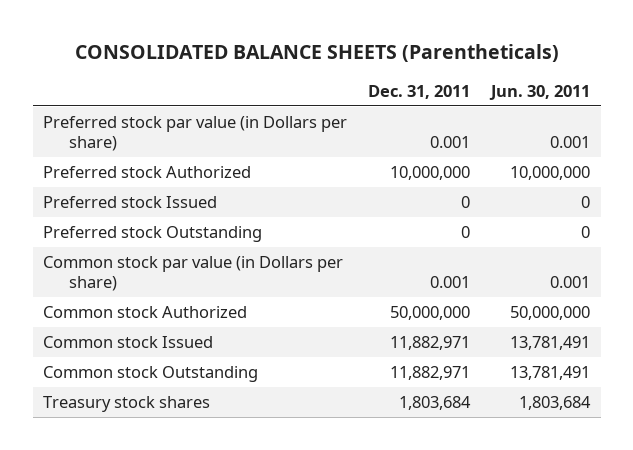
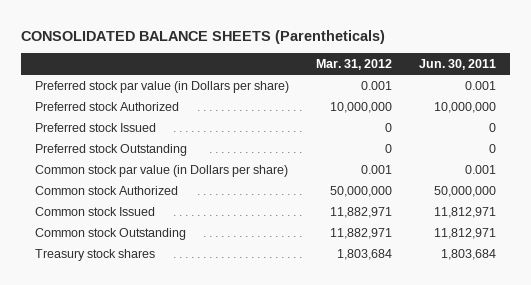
[368,84,471,99] Dec. 31, 2011 -> none
none -> [315,58,392,70] Mar. 31, 2012
[510,336,591,351] 13,781,491 -> [434,206,497,218] 11,812,971
[510,366,591,381] 13,781,491 -> [434,227,497,239] 11,812,971

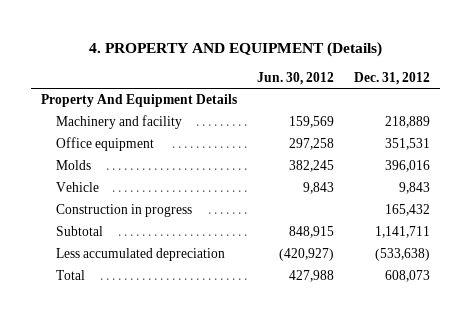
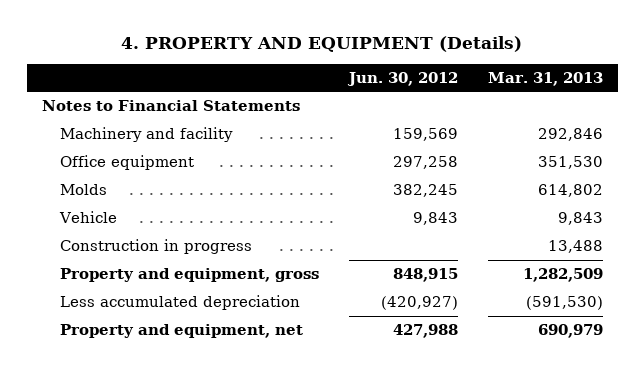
[353,71,430,85] Dec. 31, 2012 -> none
none -> [487,71,603,86] Mar. 31, 2013
[41,94,238,108] Property And Equipment Details -> none
none -> [41,100,300,112] Notes to Financial Statements
[55,226,103,237] Subtotal -> [59,268,319,283] Property and equipment, gross
[55,270,85,281] Total -> [59,324,303,339] Property and equipment, net

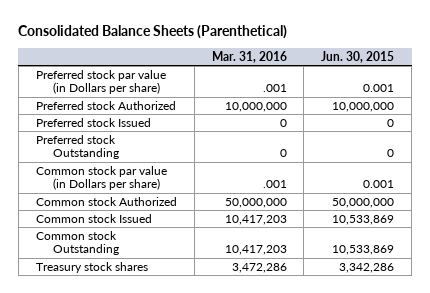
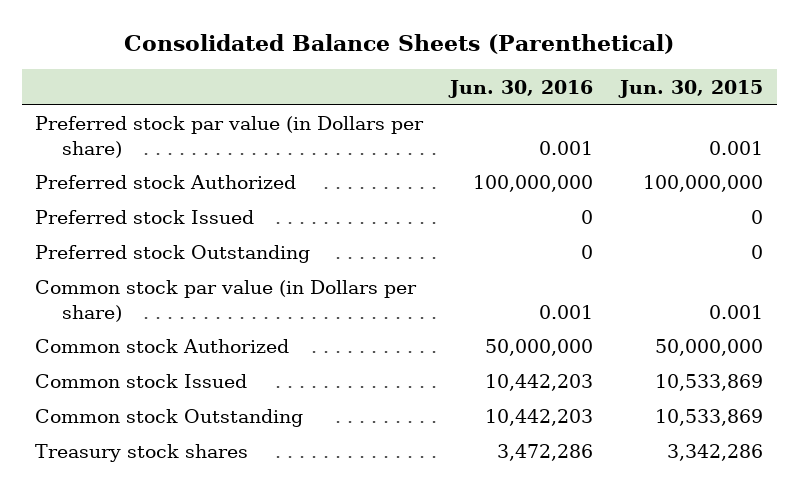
[211,50,287,63] Mar. 31, 2016 -> none
none -> [448,79,594,98] Jun. 30, 2016
[332,101,395,112] 10,000,000 -> [643,175,764,193] 100,000,000

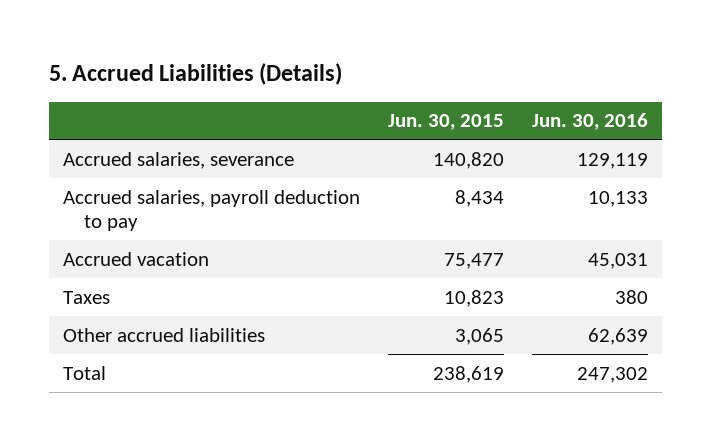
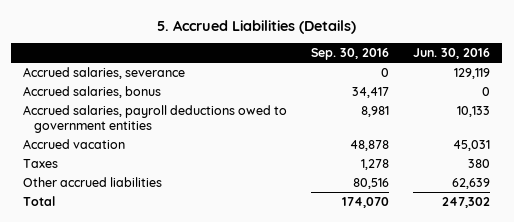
[387,114,504,131] Jun. 30, 2015 -> none
none -> [311,48,390,61] Sep. 30, 2016
none -> [23,85,162,98] Accrued salaries, bonus
[62,189,360,231] Accrued salaries, payroll deduction to pay -> [23,104,288,134] Accrued salaries, payroll deductions owed to government entities

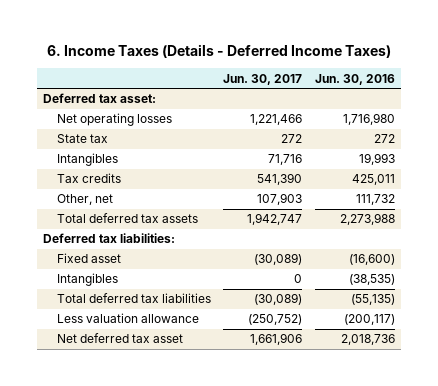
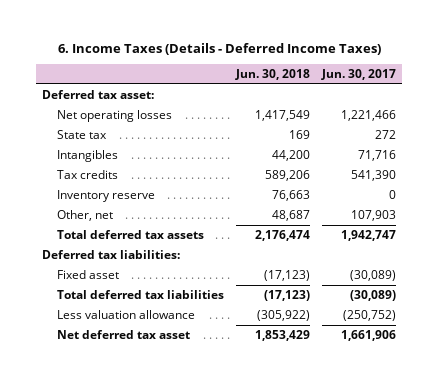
[314,73,395,85] Jun. 30, 2016 -> none
none -> [235,69,311,81] Jun. 30, 2018
none -> [57,189,156,202] Inventory reserve
[56,273,118,287] Intangibles -> none

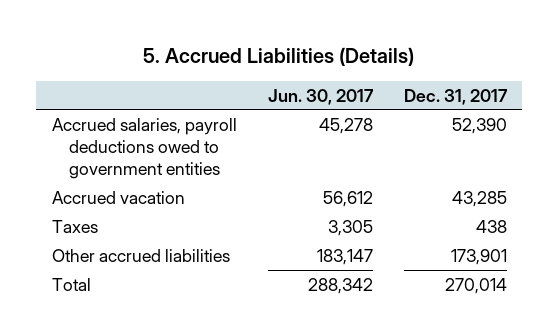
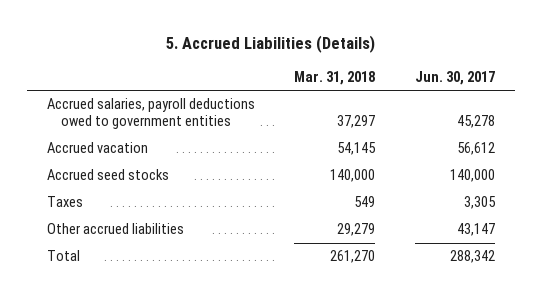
[403,88,508,105] Dec. 31, 2017 -> none
none -> [294,70,376,85] Mar. 31, 2018
none -> [46,169,169,181] Accrued seed stocks
[316,248,373,265] 183,147 -> [457,223,496,237] 43,147

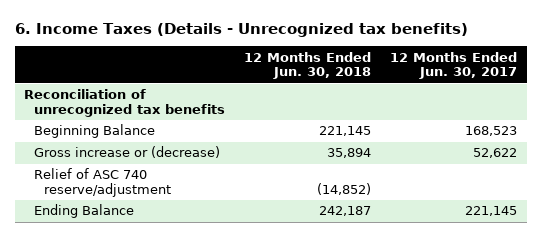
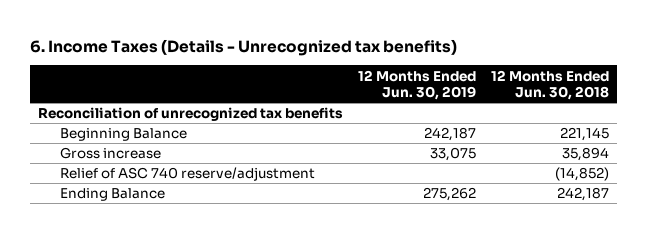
[390,51,518,80] 12 Months Ended Jun. 30, 2017 -> none
none -> [358,69,477,101] 12 Months Ended Jun. 30, 2019
[34,146,221,159] Gross increase or (decrease) -> [59,147,161,160] Gross increase

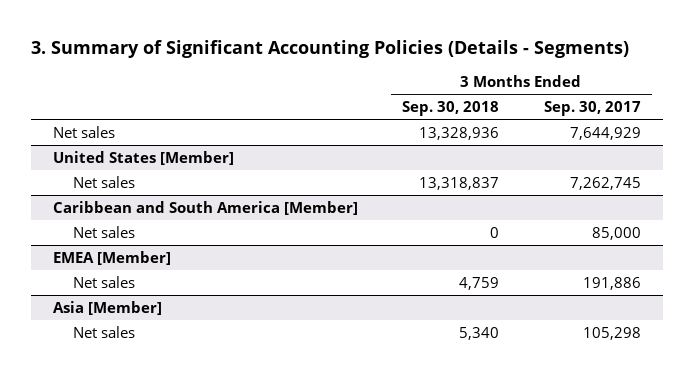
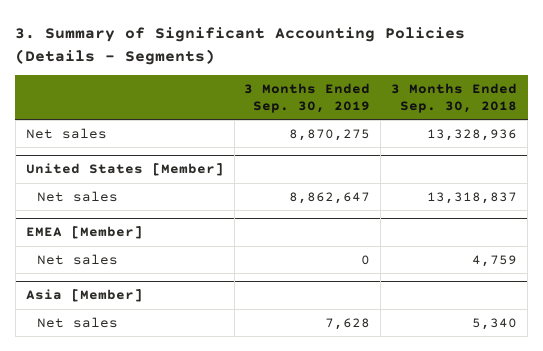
[543,101,641,117] Sep. 30, 2017 -> none
none -> [244,83,371,114] 3 Months Ended Sep. 30, 2019
[52,200,358,215] Caribbean and South America [Member] -> none
[73,225,136,238] Net sales -> none

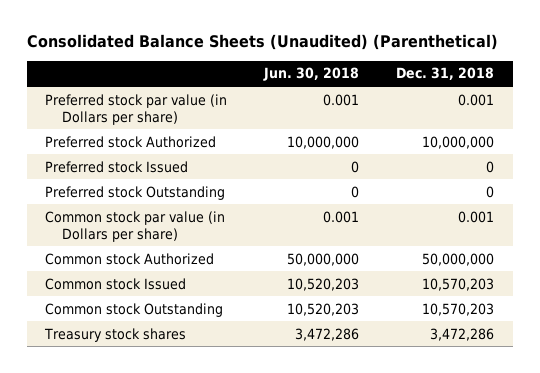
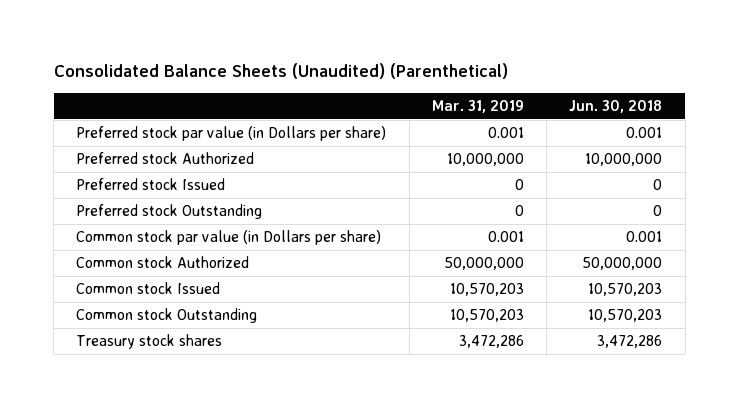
[396,67,495,81] Dec. 31, 2018 -> none
none -> [431,100,524,114] Mar. 31, 2019
[287,277,360,291] 10,520,203 -> [588,283,663,297] 10,570,203
[287,302,360,316] 10,520,203 -> [588,309,663,323] 10,570,203

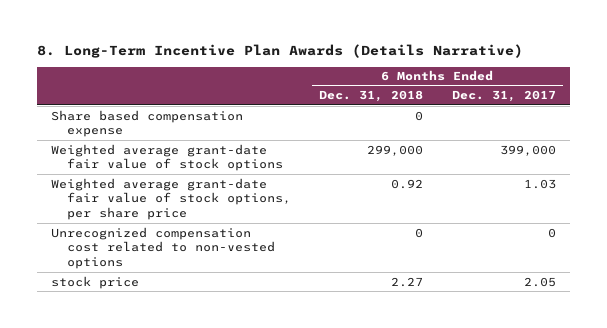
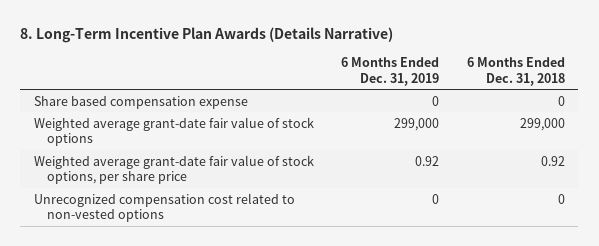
[451,90,556,103] Dec. 31, 2017 -> none
none -> [341,57,440,86] 6 Months Ended Dec. 31, 2019
[51,275,140,289] stock price -> none

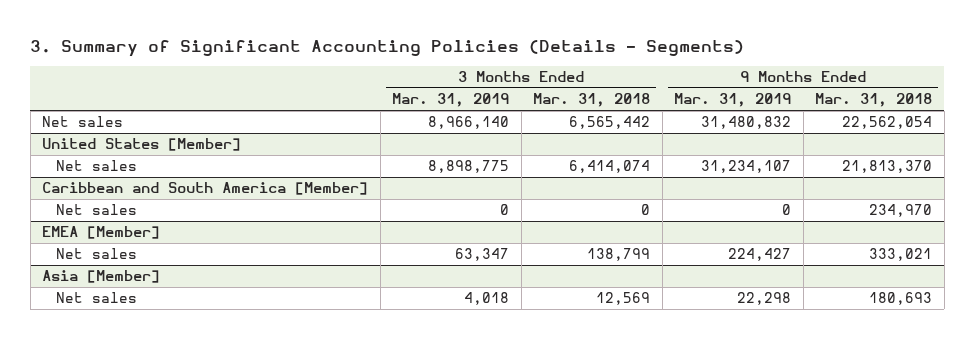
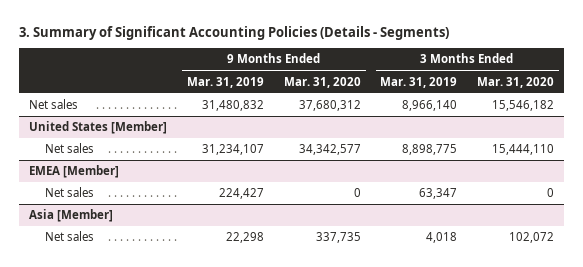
[533,93,651,108] Mar. 31, 2018 -> none
[815,93,933,108] Mar. 31, 2018 -> none
none -> [283,76,361,88] Mar. 31, 2020
none -> [477,76,555,88] Mar. 31, 2020
[42,182,369,196] Caribbean and South America [Member] -> none
[56,204,138,216] Net sales -> none

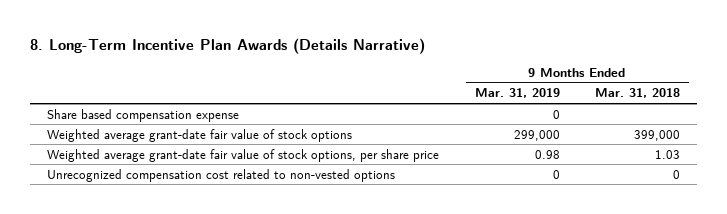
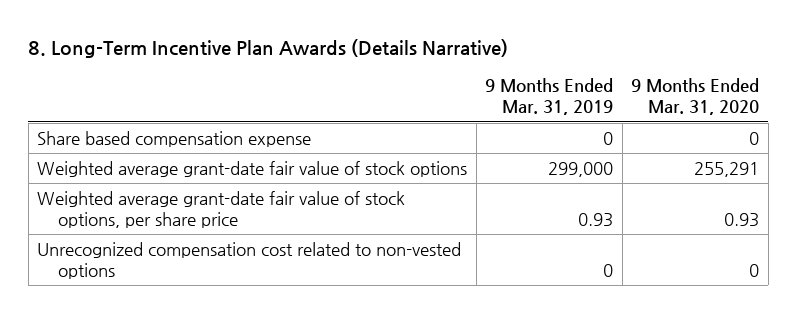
[594,88,680,99] Mar. 31, 2018 -> none
none -> [631,77,760,116] 9 Months Ended Mar. 31, 2020
[534,149,560,159] 0.98 -> [578,213,614,228] 0.93

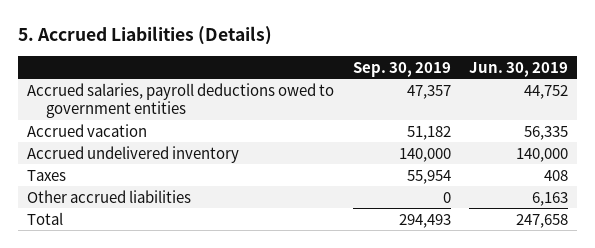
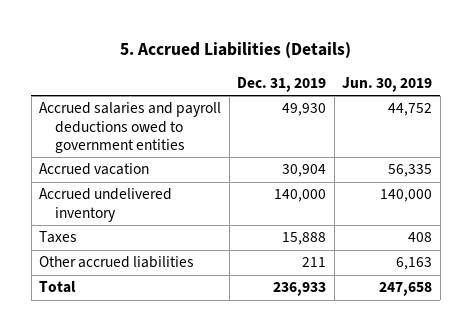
[352,61,451,77] Sep. 30, 2019 -> none
none -> [237,76,327,92] Dec. 31, 2019
[27,82,335,118] Accrued salaries, payroll deductions owed to government entities -> [39,102,222,153] Accrued salaries and payroll deductions owed to government entities

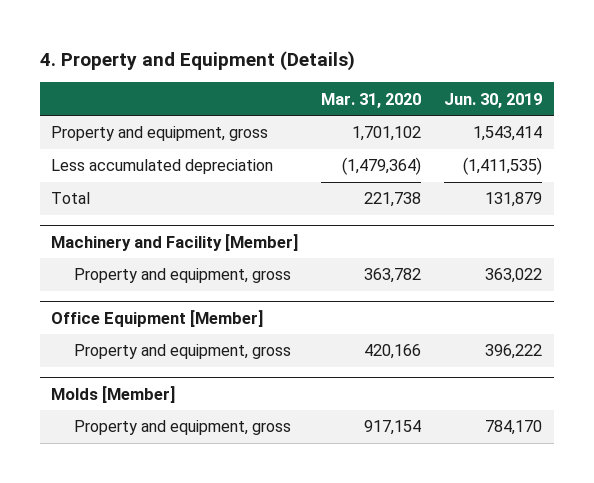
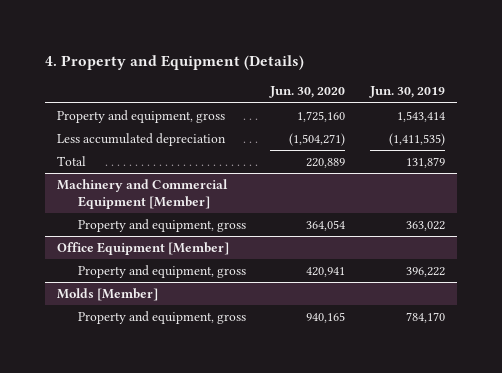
[321,92,422,108] Mar. 31, 2020 -> none
none -> [269,86,346,99] Jun. 30, 2020
[51,233,299,251] Machinery and Facility [Member] -> [57,179,229,210] Machinery and Commercial Equipment [Member]

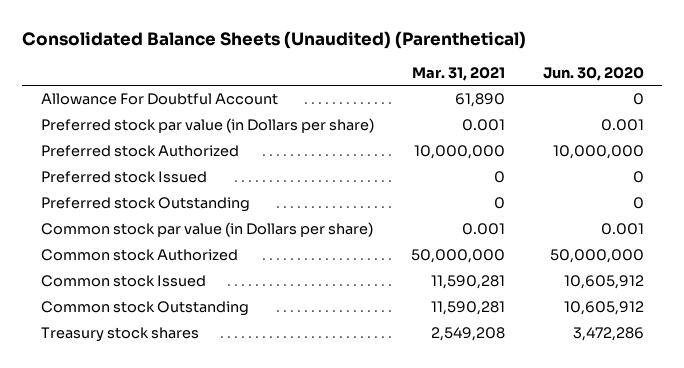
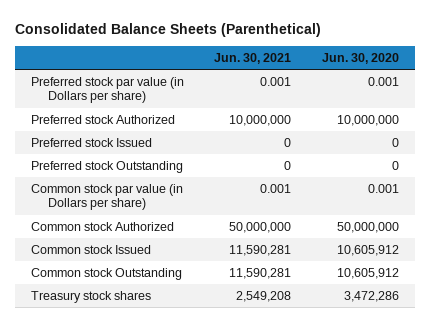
[21,30,526,49] Consolidated Balance Sheets (Unaudited) (Parenthetical) -> [15,23,322,38] Consolidated Balance Sheets (Parenthetical)
[412,66,506,81] Mar. 31, 2021 -> none
none -> [214,53,292,65] Jun. 30, 2021
[40,93,278,106] Allowance For Doubtful Account -> none

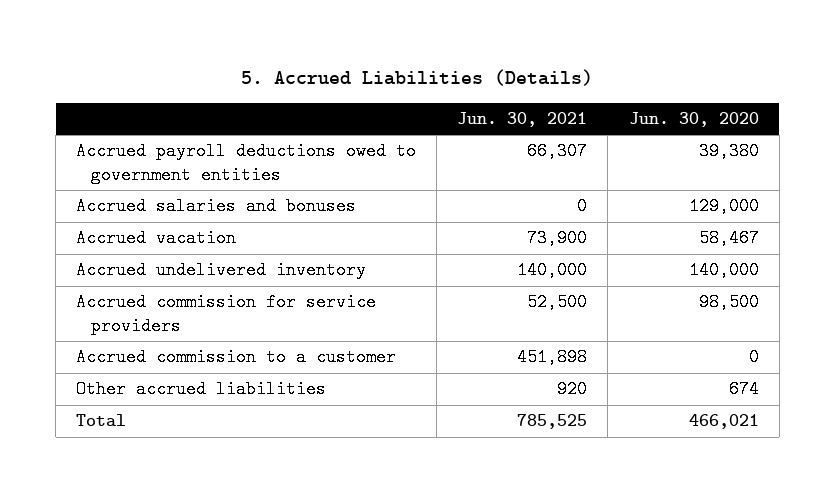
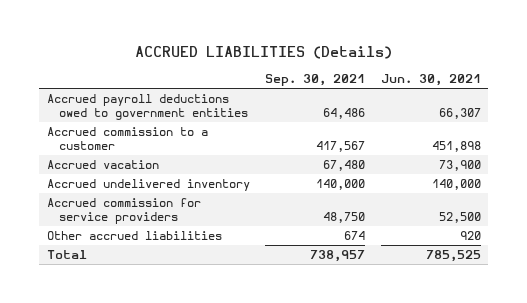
[241,69,594,87] 5. Accrued Liabilities (Details) -> [134,46,392,60] ACCRUED LIABILITIES (Details)
[628,111,759,127] Jun. 30, 2020 -> none
none -> [265,74,366,87] Sep. 30, 2021
[76,197,357,216] Accrued salaries and bonuses -> none
[76,348,397,367] Accrued commission to a customer -> [46,127,208,150] Accrued commission to a customer

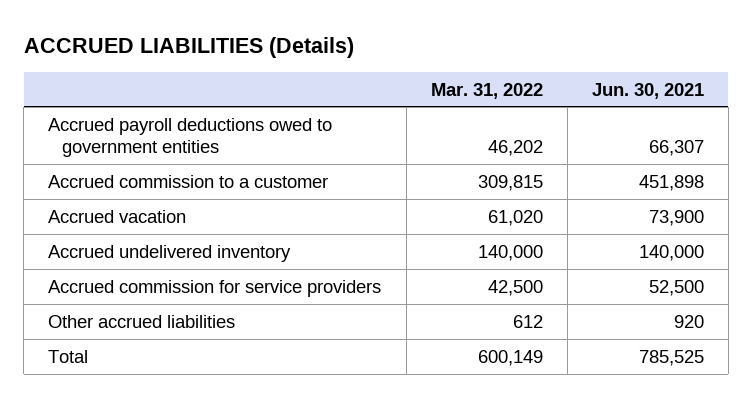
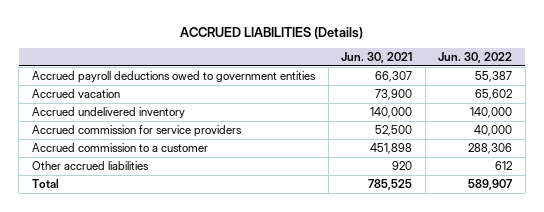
[430,82,543,99] Mar. 31, 2022 -> none
none -> [438,52,513,64] Jun. 30, 2022
[48,174,329,188] Accrued commission to a customer -> [31,143,208,153] Accrued commission to a customer

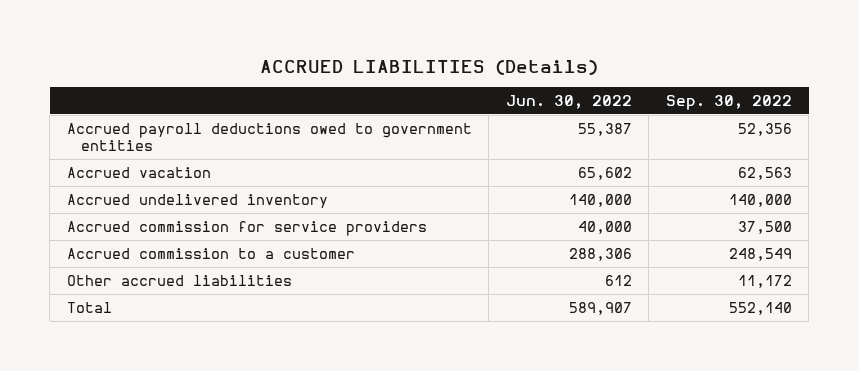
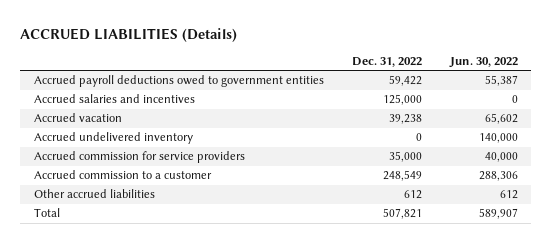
[665,95,792,111] Sep. 30, 2022 -> none
none -> [351,57,422,68] Dec. 31, 2022
none -> [33,94,195,104] Accrued salaries and incentives

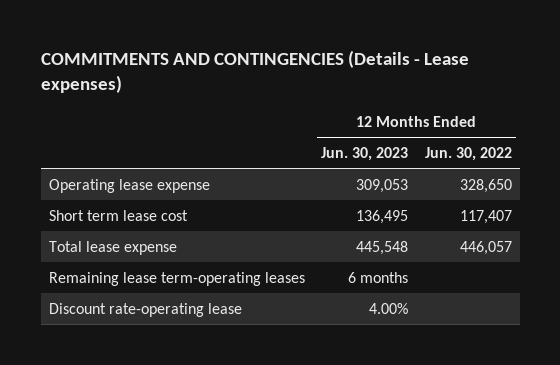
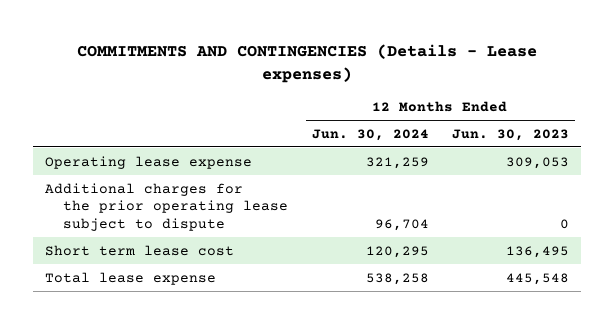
[424,146,512,161] Jun. 30, 2022 -> none
none -> [311,128,429,141] Jun. 30, 2024
none -> [45,182,289,231] Additional charges for the prior operating lease subject to dispute
[48,271,305,286] Remaining lease term-operating leases -> none
[48,302,242,317] Discount rate-operating lease -> none

